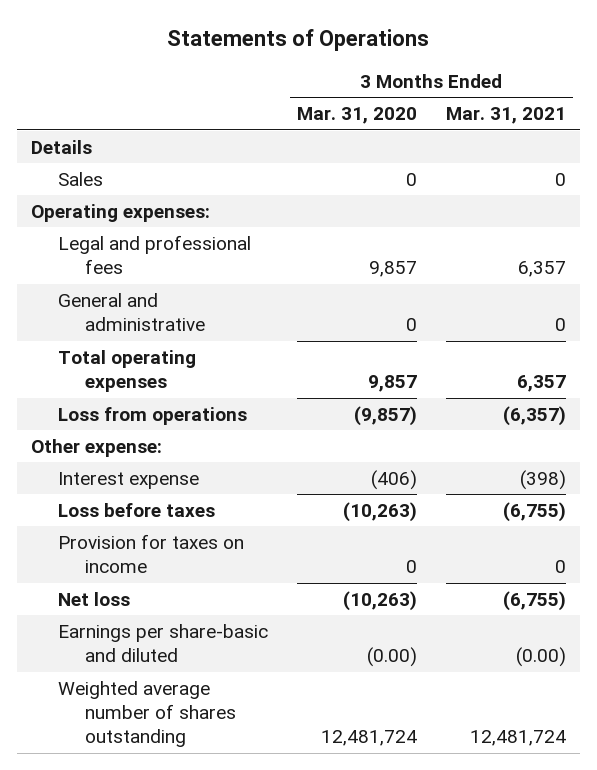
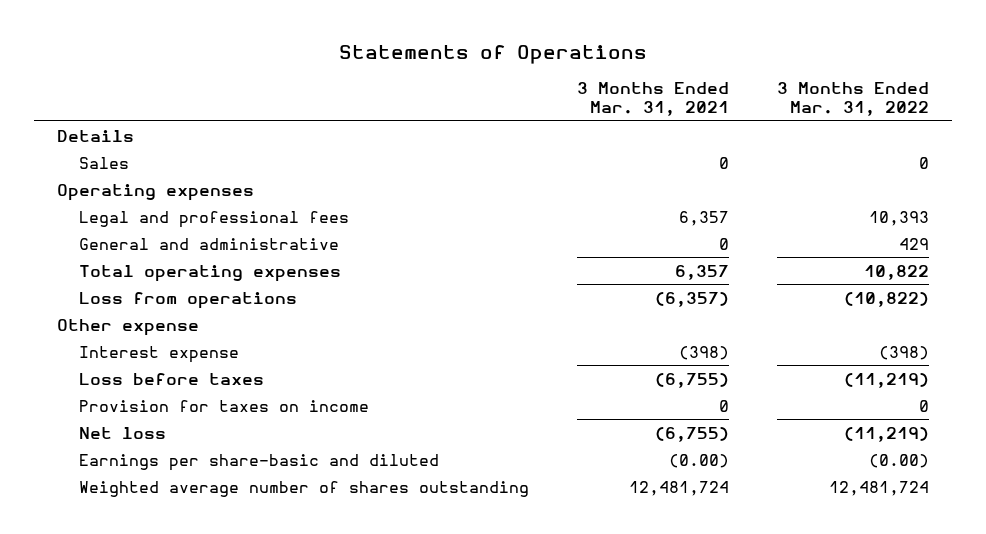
[296,107,417,125] Mar. 31, 2020 -> none
none -> [776,82,929,117] 3 Months Ended Mar. 31, 2022
[31,203,211,222] Operating expenses: -> [57,183,255,201] Operating expenses
[31,438,163,457] Other expense: -> [57,318,200,336] Other expense

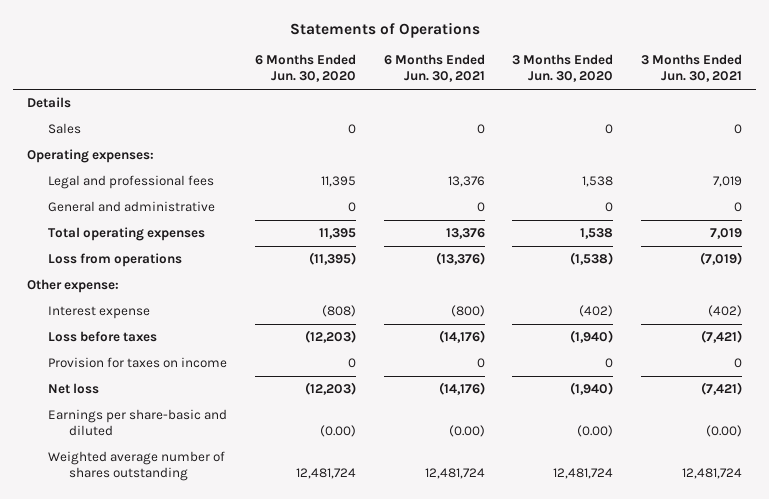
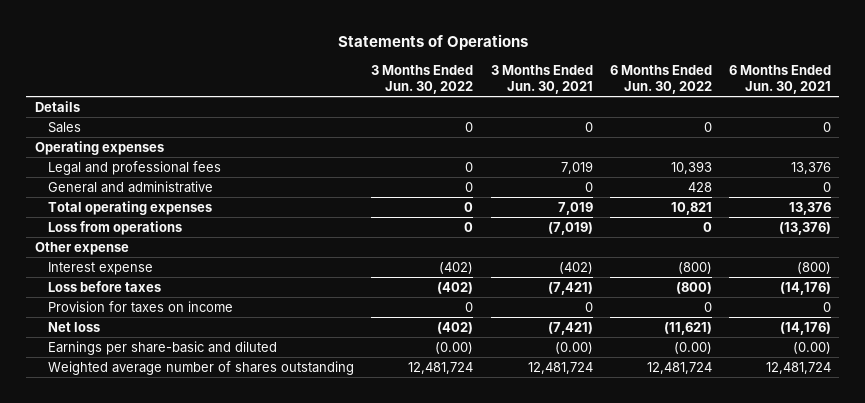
[254,54,356,83] 6 Months Ended Jun. 30, 2020 -> none
[512,54,614,83] 3 Months Ended Jun. 30, 2020 -> none
none -> [371,64,474,95] 3 Months Ended Jun. 30, 2022
none -> [609,64,712,95] 6 Months Ended Jun. 30, 2022
[26,149,154,164] Operating expenses: -> [34,140,164,155] Operating expenses
[26,279,119,294] Other expense: -> [34,241,129,255] Other expense

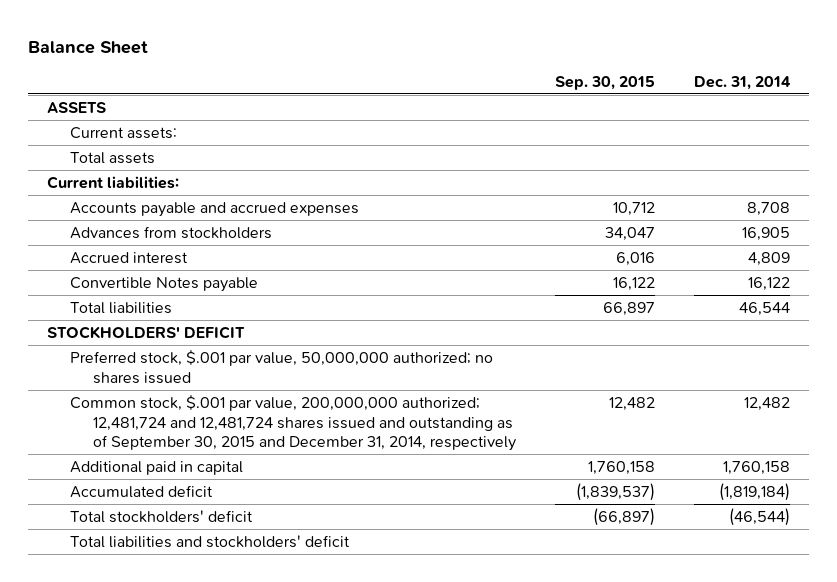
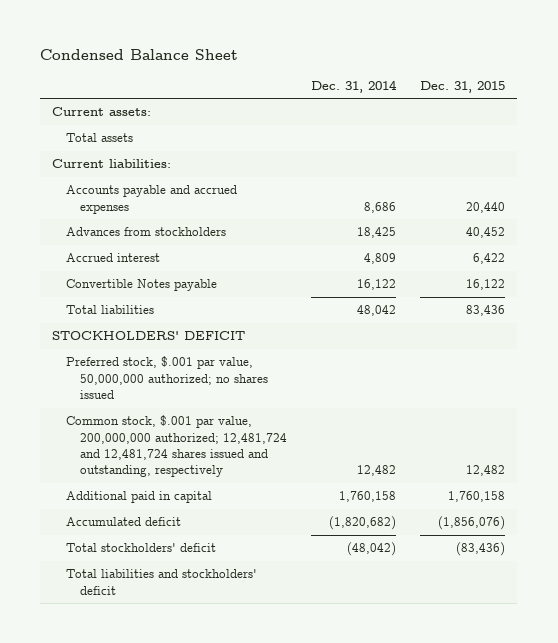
[28,40,149,54] Balance Sheet -> [40,48,239,60] Condensed Balance Sheet
[554,75,655,90] Sep. 30, 2015 -> none
none -> [420,80,506,93] Dec. 31, 2015
[47,102,107,114] ASSETS -> none
[746,202,790,217] 8,708 -> [363,201,396,213] 8,686
[741,227,790,242] 16,905 -> [356,227,396,239] 18,425
[738,302,790,317] 46,544 -> [356,305,396,317] 48,042
[70,395,517,452] Common stock, $.001 par value, 200,000,000 authorized; 12,481,724 and 12,481,724 shares issued and outstanding as of September 30, 2015 and December 31, 2014, respectively -> [66,415,287,478] Common stock, $.001 par value, 200,000,000 authorized; 12,481,724 and 12,481,724 shares issued and outstanding, respectively
[718,483,790,502] (1,819,184) -> [328,516,396,531] (1,820,682)
[728,508,790,527] (46,544) -> [346,542,396,557] (48,042)

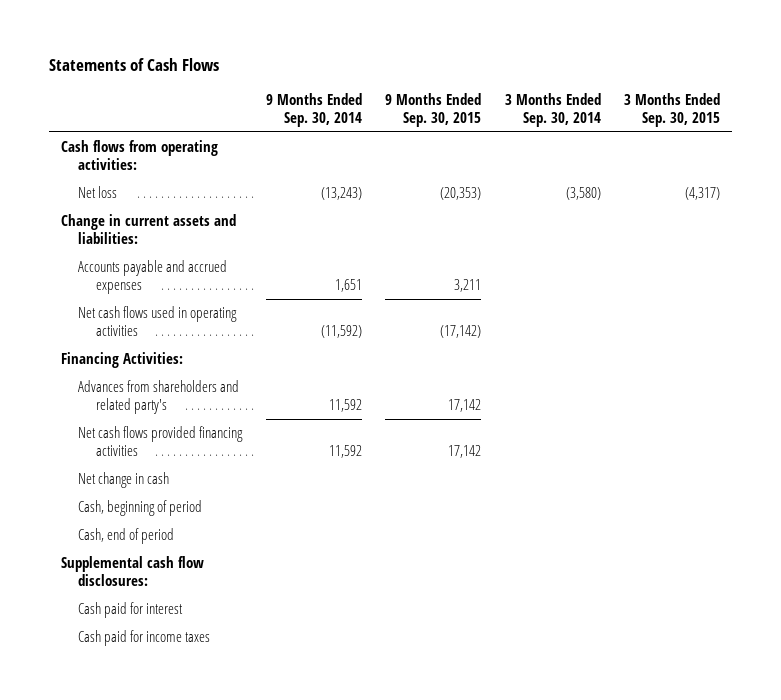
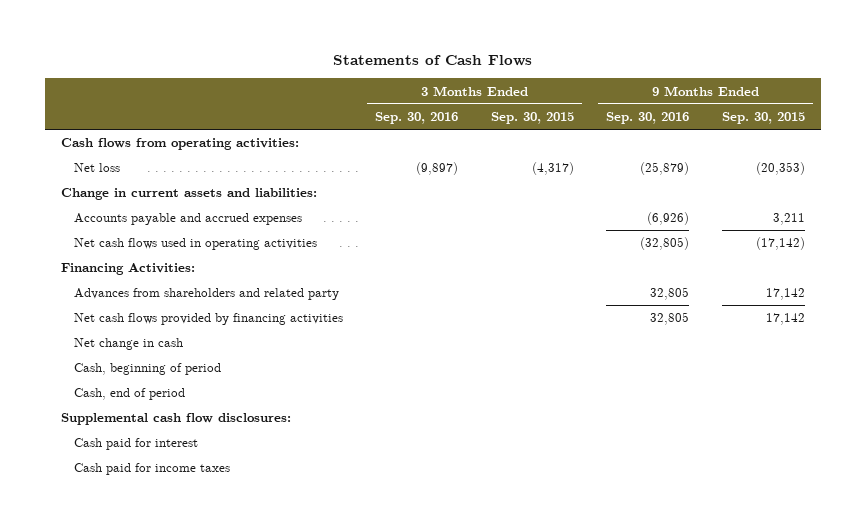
[265,92,362,127] 9 Months Ended Sep. 30, 2014 -> none
[504,92,601,127] 3 Months Ended Sep. 30, 2014 -> none
none -> [375,111,459,124] Sep. 30, 2016
none -> [606,111,690,124] Sep. 30, 2016
[78,380,240,415] Advances from shareholders and related party's -> [73,288,339,301] Advances from shareholders and related party
[78,426,244,457] Net cash flows provided financing activities -> [73,313,343,326] Net cash flows provided by financing activities

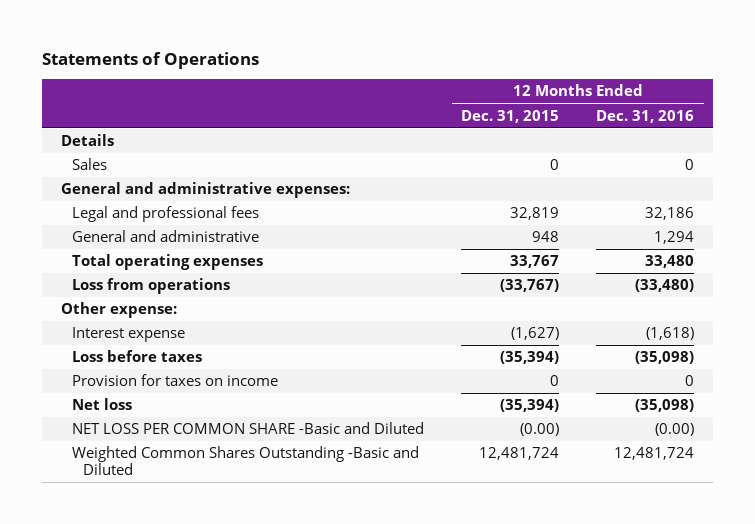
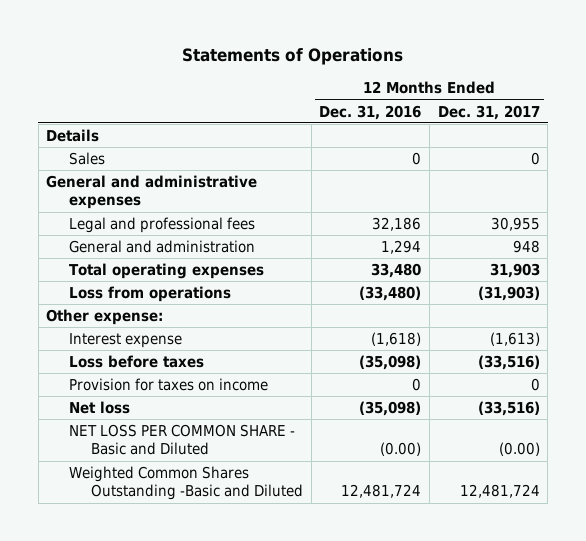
[461,109,560,123] Dec. 31, 2015 -> none
none -> [437,104,540,120] Dec. 31, 2017
[61,182,351,199] General and administrative expenses: -> [46,175,258,210] General and administrative expenses
[71,230,259,243] General and administrative -> [68,240,255,254] General and administration
[71,422,424,435] NET LOSS PER COMMON SHARE -Basic and Diluted -> [68,424,295,456] NET LOSS PER COMMON SHARE - Basic and Diluted

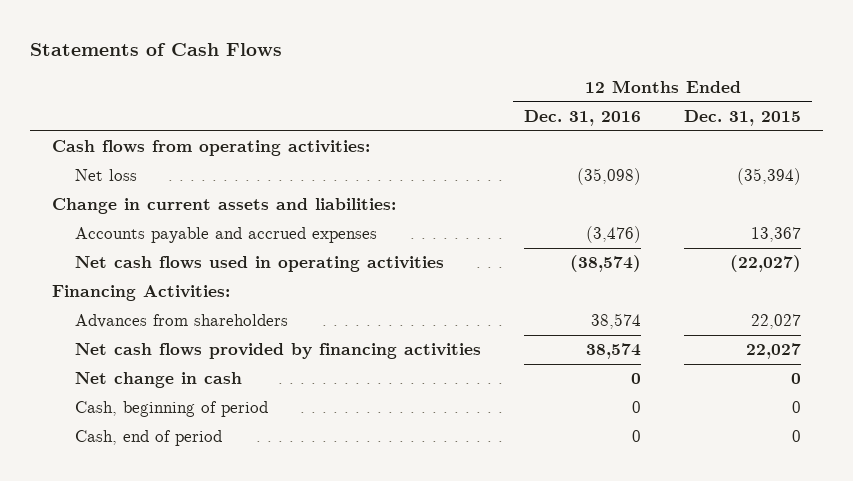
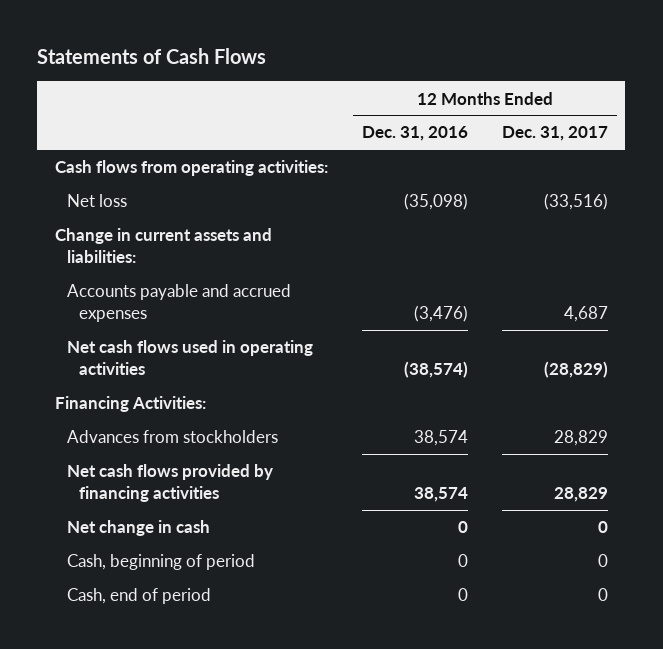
[684,109,802,126] Dec. 31, 2015 -> none
none -> [502,126,609,142] Dec. 31, 2017
[74,314,288,329] Advances from shareholders -> [66,430,278,444] Advances from stockholders

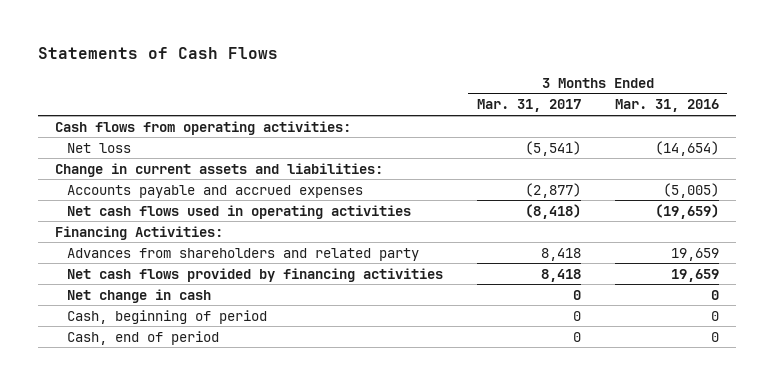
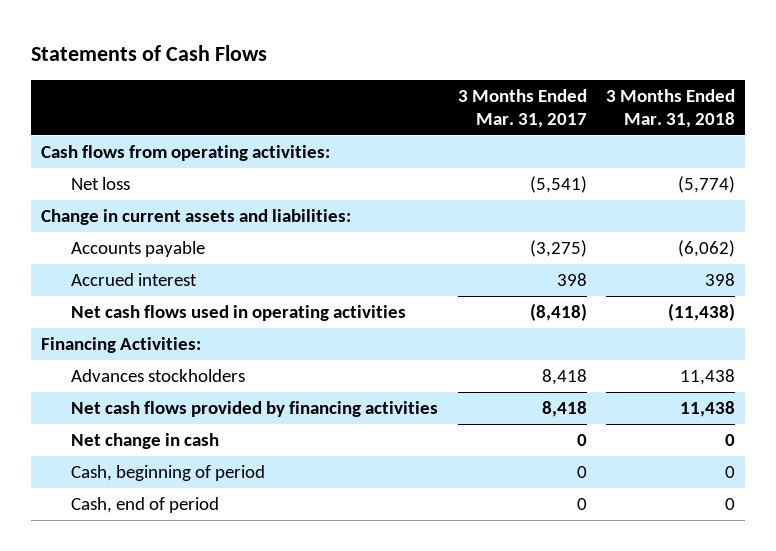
[614,99,719,113] Mar. 31, 2016 -> none
none -> [605,89,735,129] 3 Months Ended Mar. 31, 2018
[66,184,363,198] Accounts payable and accrued expenses -> none
none -> [71,241,206,258] Accounts payable
none -> [71,273,198,287] Accrued interest
[66,247,419,261] Advances from shareholders and related party -> [71,369,246,383] Advances stockholders

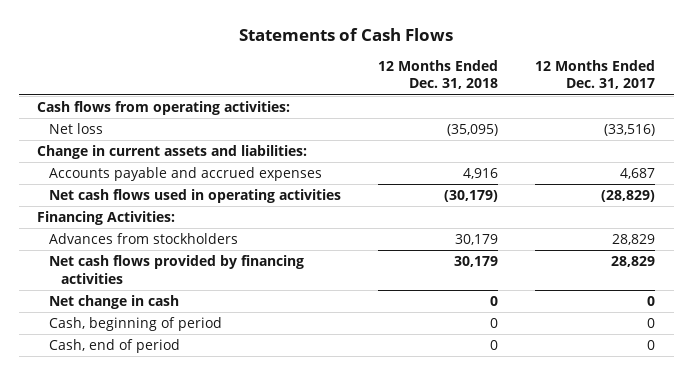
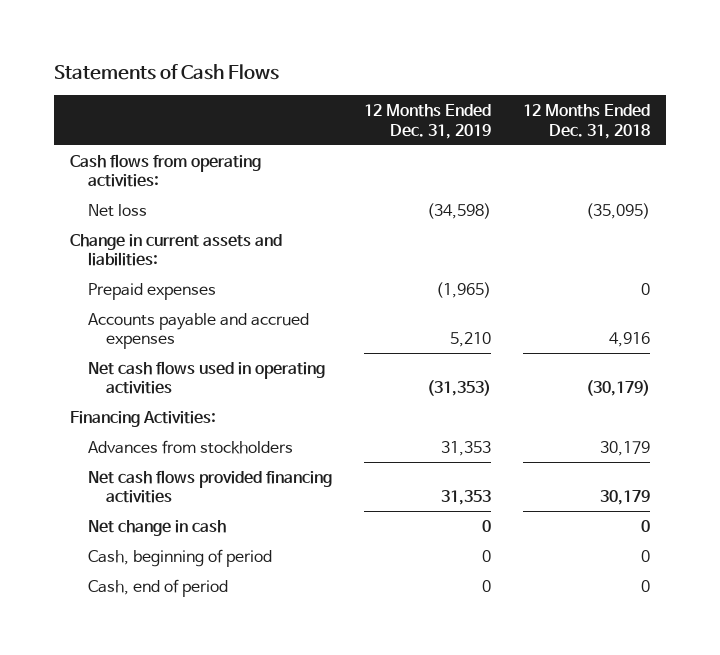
[535,60,656,90] 12 Months Ended Dec. 31, 2017 -> none
none -> [364,103,492,139] 12 Months Ended Dec. 31, 2019
none -> [88,282,217,300] Prepaid expenses
[48,255,304,284] Net cash flows provided by financing activities -> [88,469,333,504] Net cash flows provided financing activities

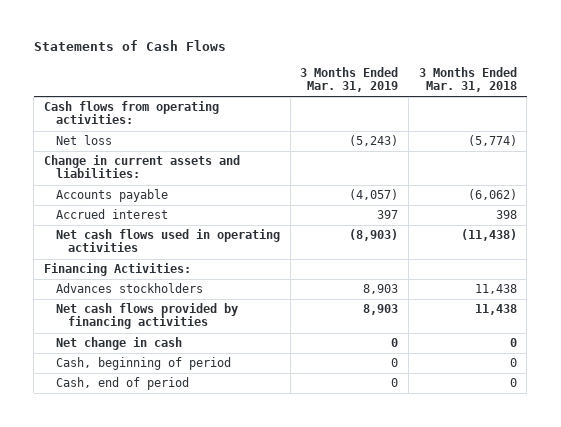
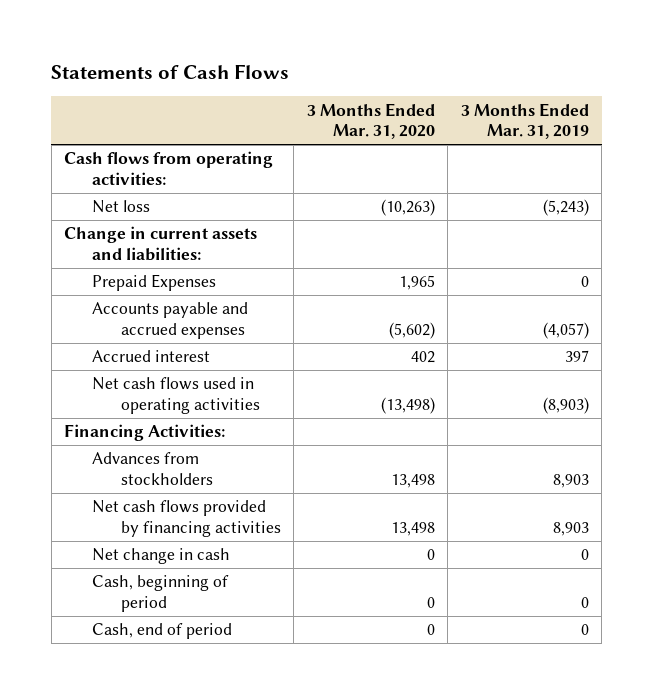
[418,66,517,93] 3 Months Ended Mar. 31, 2018 -> none
none -> [306,102,435,140] 3 Months Ended Mar. 31, 2020
none -> [92,274,217,292] Prepaid Expenses
[56,189,169,203] Accounts payable -> [92,302,249,340] Accounts payable and accrued expenses
[56,283,204,294] Advances stockholders -> [92,452,213,486] Advances from stockholders

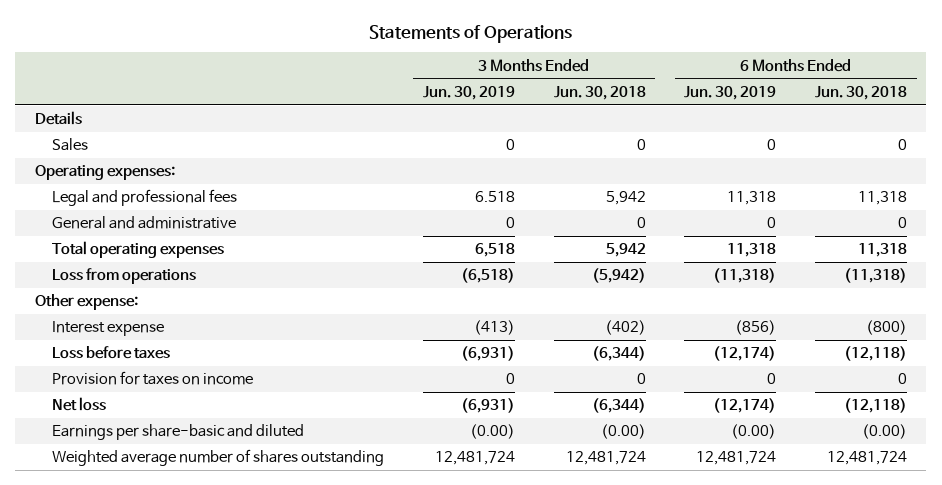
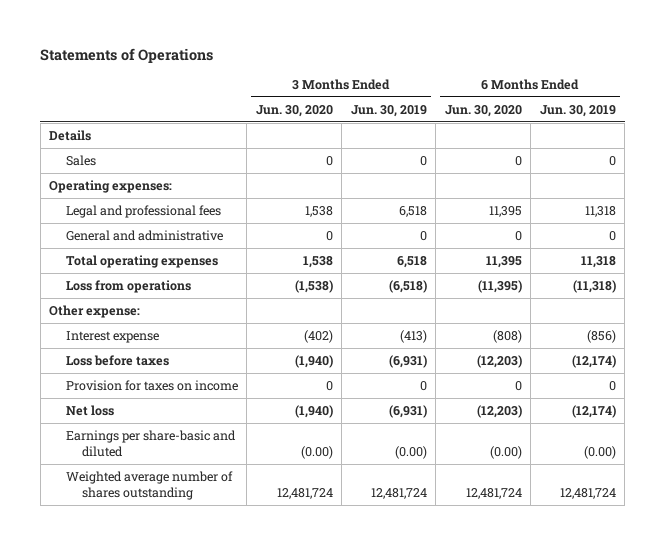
[553,85,646,100] Jun. 30, 2018 -> none
[814,85,907,100] Jun. 30, 2018 -> none
none -> [255,104,333,117] Jun. 30, 2020
none -> [444,104,522,117] Jun. 30, 2020
[475,191,516,203] 6.518 -> [398,205,427,217] 6,518

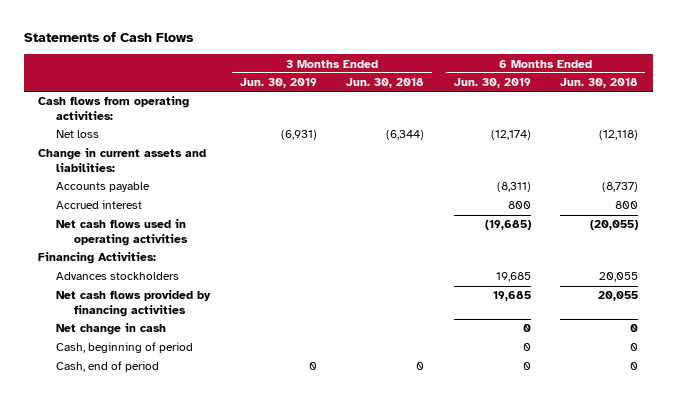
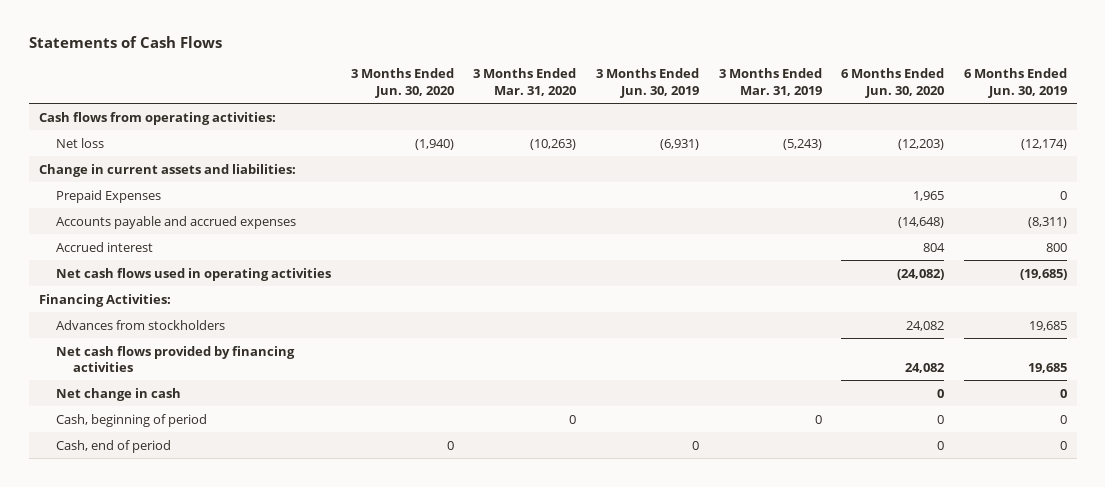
[346,78,425,89] Jun. 30, 2018 -> none
[560,78,639,89] Jun. 30, 2018 -> none
none -> [350,68,454,98] 3 Months Ended Jun. 30, 2020
none -> [473,68,577,96] 3 Months Ended Mar. 31, 2020
none -> [718,68,822,96] 3 Months Ended Mar. 31, 2019
none -> [841,68,945,98] 6 Months Ended Jun. 30, 2020
none -> [55,189,161,203] Prepaid Expenses
[56,182,151,193] Accounts payable -> [55,215,296,229] Accounts payable and accrued expenses
[56,272,180,281] Advances stockholders -> [55,319,225,330] Advances from stockholders

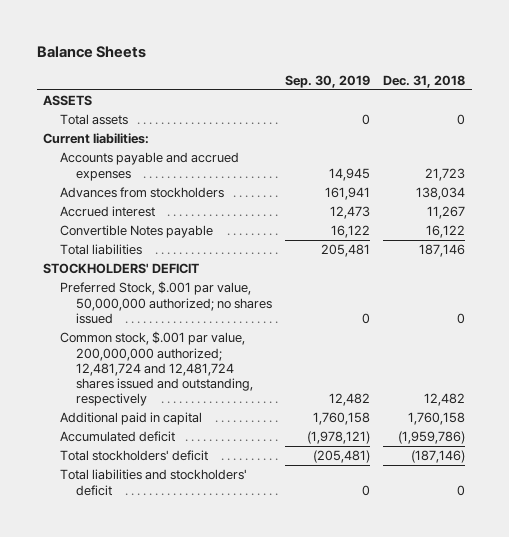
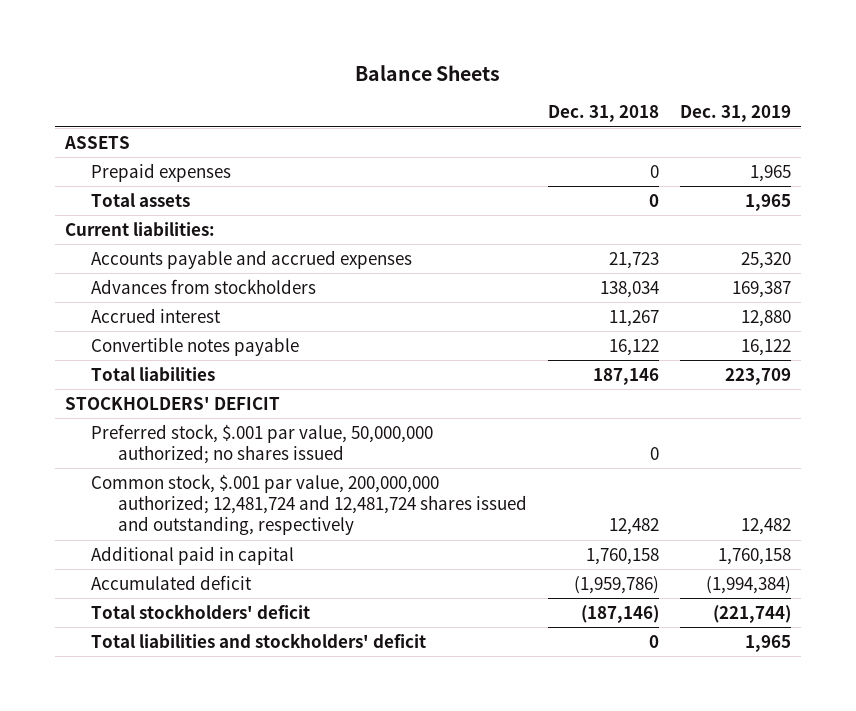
[285,74,371,88] Sep. 30, 2019 -> none
none -> [679,105,791,123] Dec. 31, 2019
none -> [91,162,232,182] Prepaid expenses
[59,225,213,239] Convertible Notes payable -> [91,336,300,356] Convertible notes payable
[59,281,272,324] Preferred Stock, $.001 par value, 50,000,000 authorized; no shares issued -> [91,423,434,464] Preferred stock, $.001 par value, 50,000,000 authorized; no shares issued

